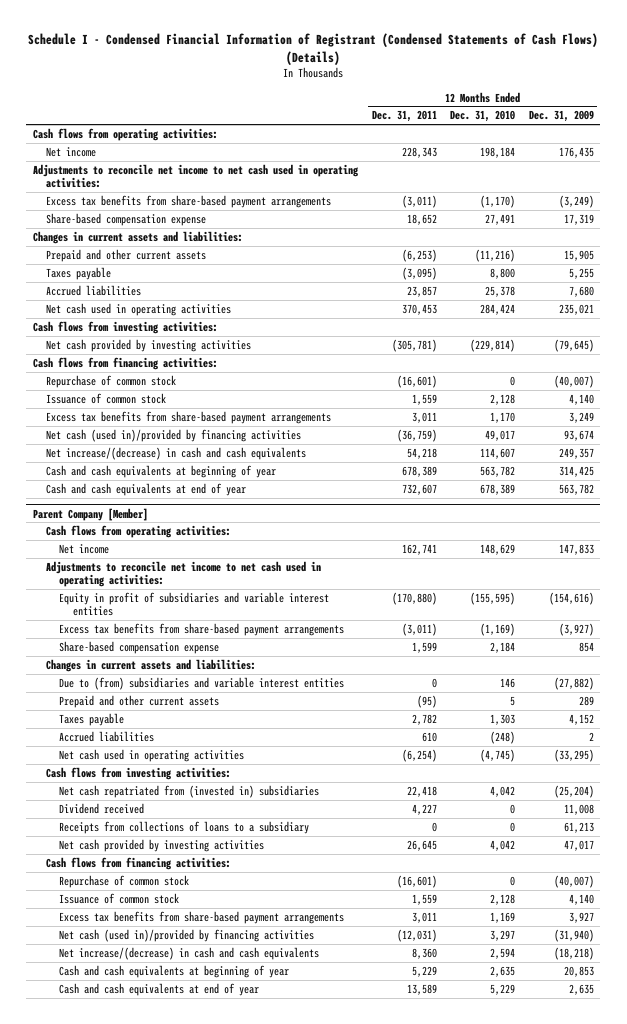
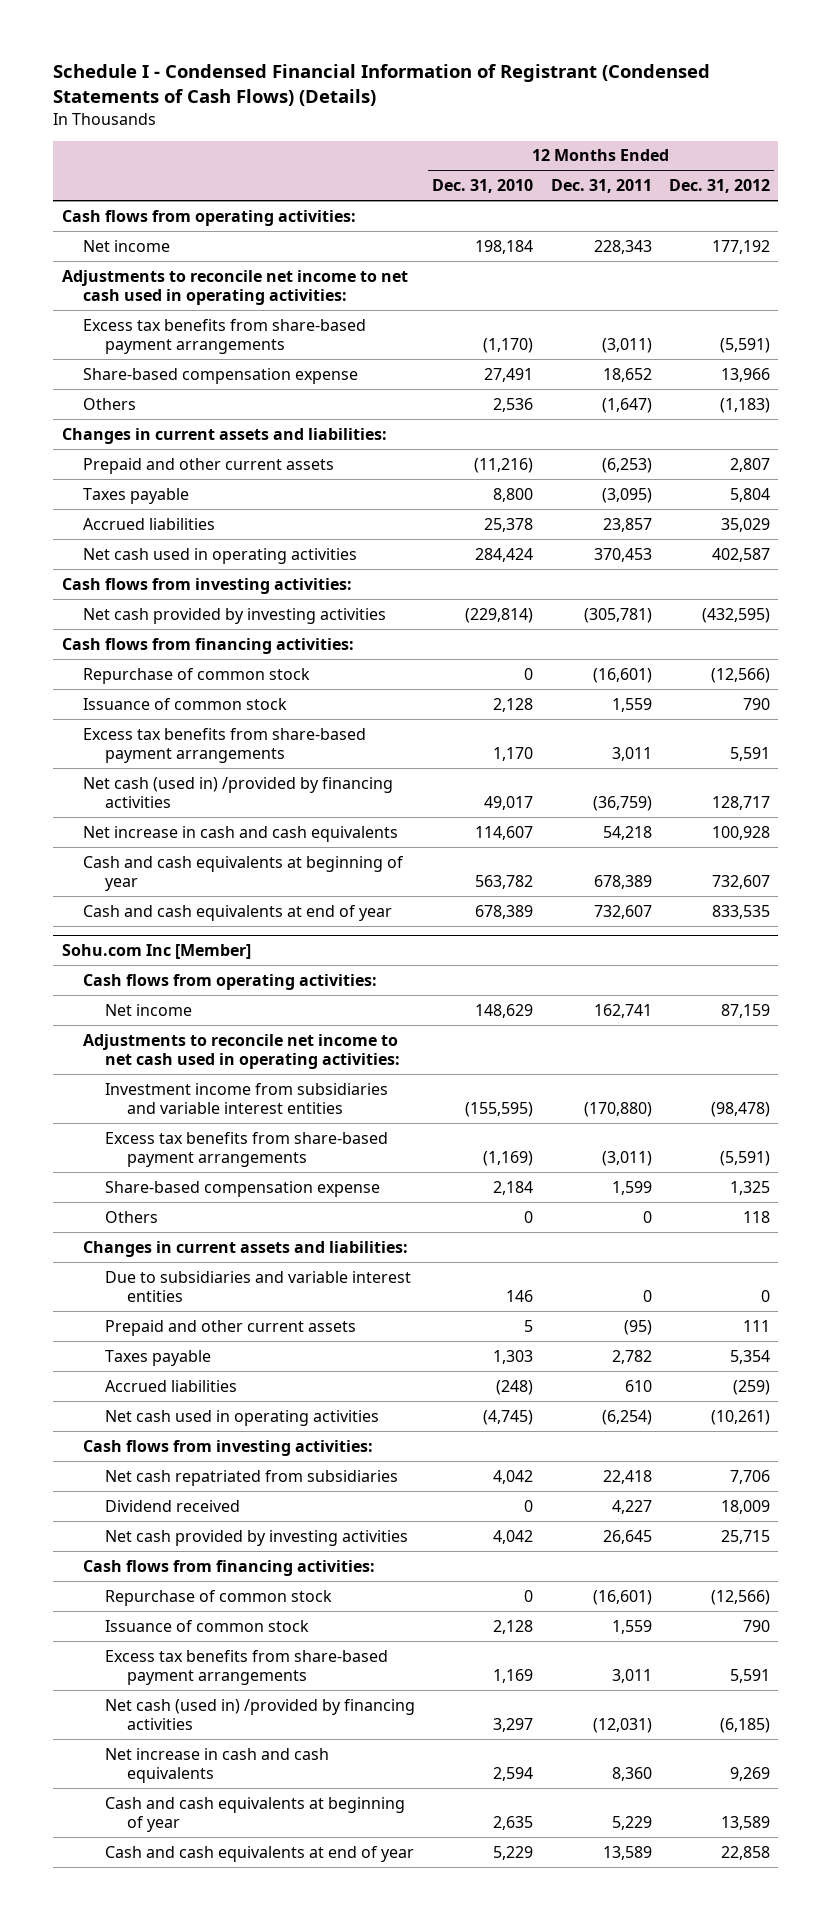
[528,110,594,123] Dec. 31, 2009 -> none
none -> [668,179,770,194] Dec. 31, 2012
none -> [83,397,137,410] Others
[46,428,302,442] Net cash (used in)/provided by financing activities -> [83,776,394,808] Net cash (used in) /provided by financing activities
[46,446,307,460] Net increase/(decrease) in cash and cash equivalents -> [83,825,399,842] Net increase in cash and cash equivalents
[33,507,149,521] Parent Company [Member] -> none
none -> [61,944,251,960] Sohu.com Inc [Member]
[59,591,330,617] Equity in profit of subsidiaries and variable interest entities -> [104,1082,388,1114] Investment income from subsidiaries and variable interest entities
none -> [104,1210,158,1223] Others
[59,676,345,690] Due to (from) subsidiaries and variable interest entities -> [104,1270,411,1302] Due to subsidiaries and variable interest entities
[59,784,320,798] Net cash repatriated from (invested in) subsidiaries -> [104,1469,398,1486] Net cash repatriated from subsidiaries
[59,820,310,834] Receipts from collections of loans to a subsidiary -> none
[59,928,315,942] Net cash (used in)/provided by financing activities -> [104,1698,415,1730] Net cash (used in) /provided by financing activities
[59,946,320,960] Net increase/(decrease) in cash and cash equivalents -> [104,1747,329,1783] Net increase in cash and cash equivalents

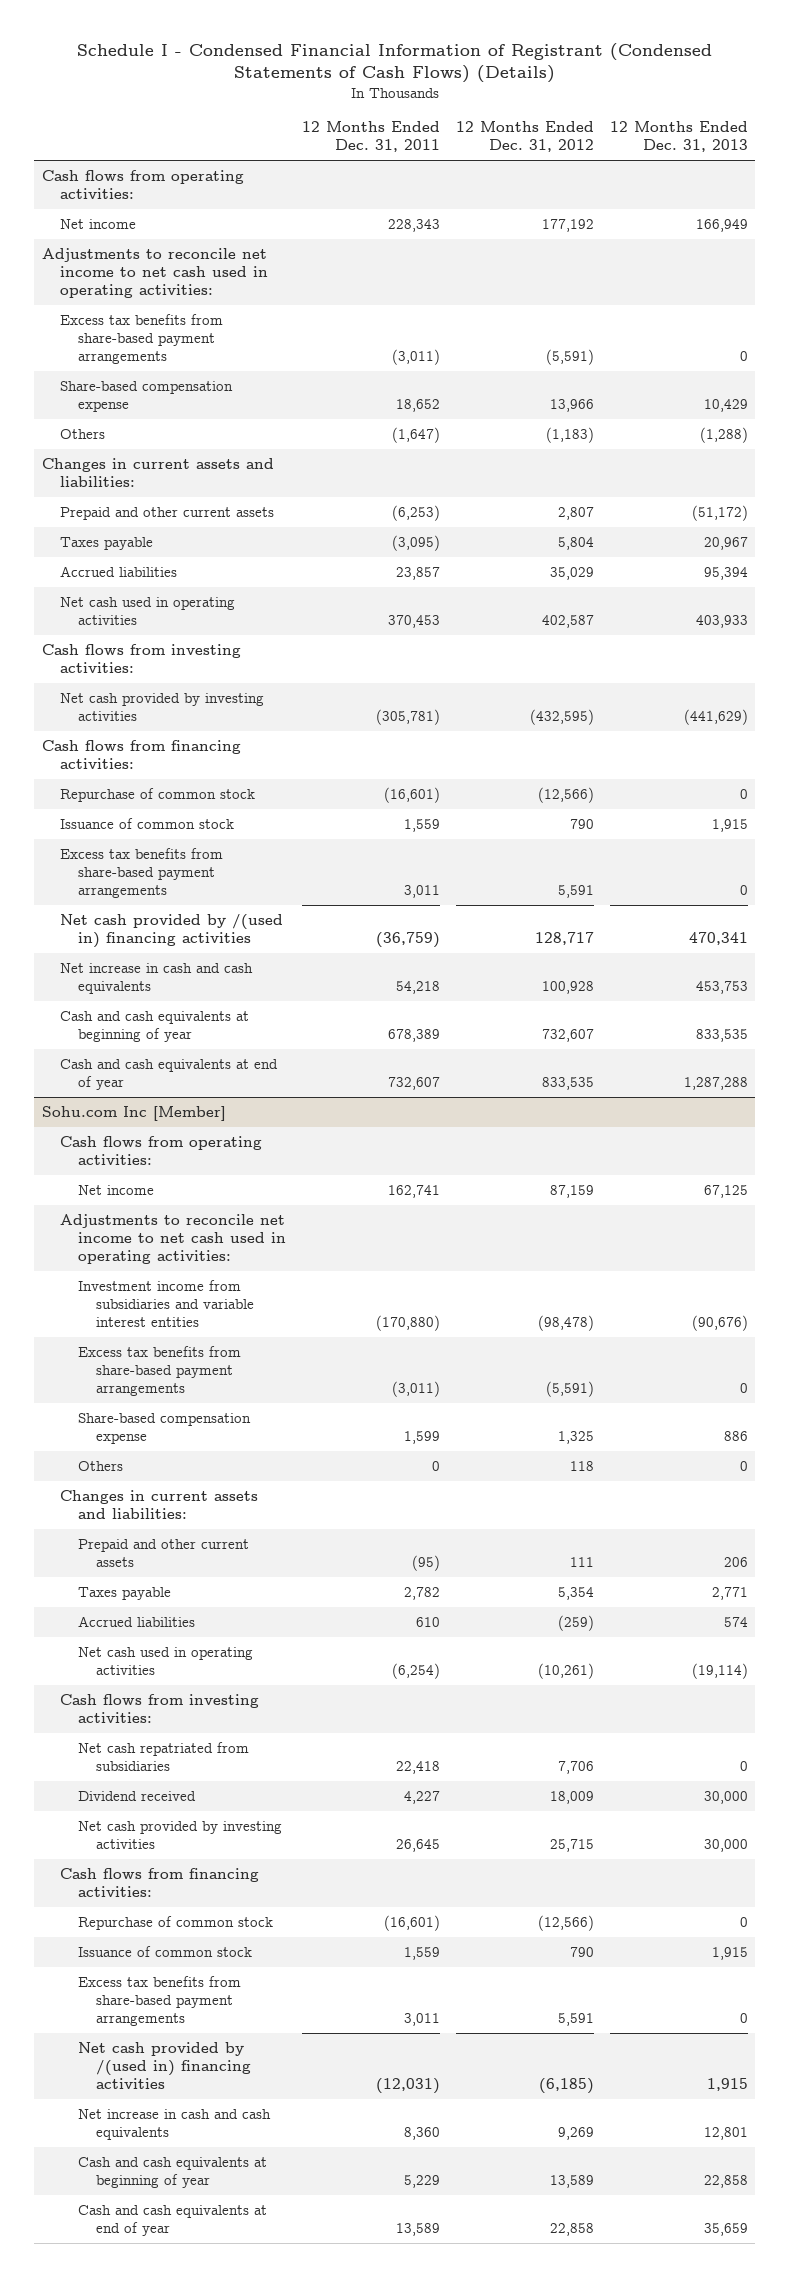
[432,179,534,194] Dec. 31, 2010 -> none
none -> [609,120,748,153] 12 Months Ended Dec. 31, 2013
[83,776,394,808] Net cash (used in) /provided by financing activities -> [60,913,284,949] Net cash provided by /(used in) financing activities
[104,1270,411,1302] Due to subsidiaries and variable interest entities -> none
[104,1698,415,1730] Net cash (used in) /provided by financing activities -> [78,2041,252,2090] Net cash provided by /(used in) financing activities

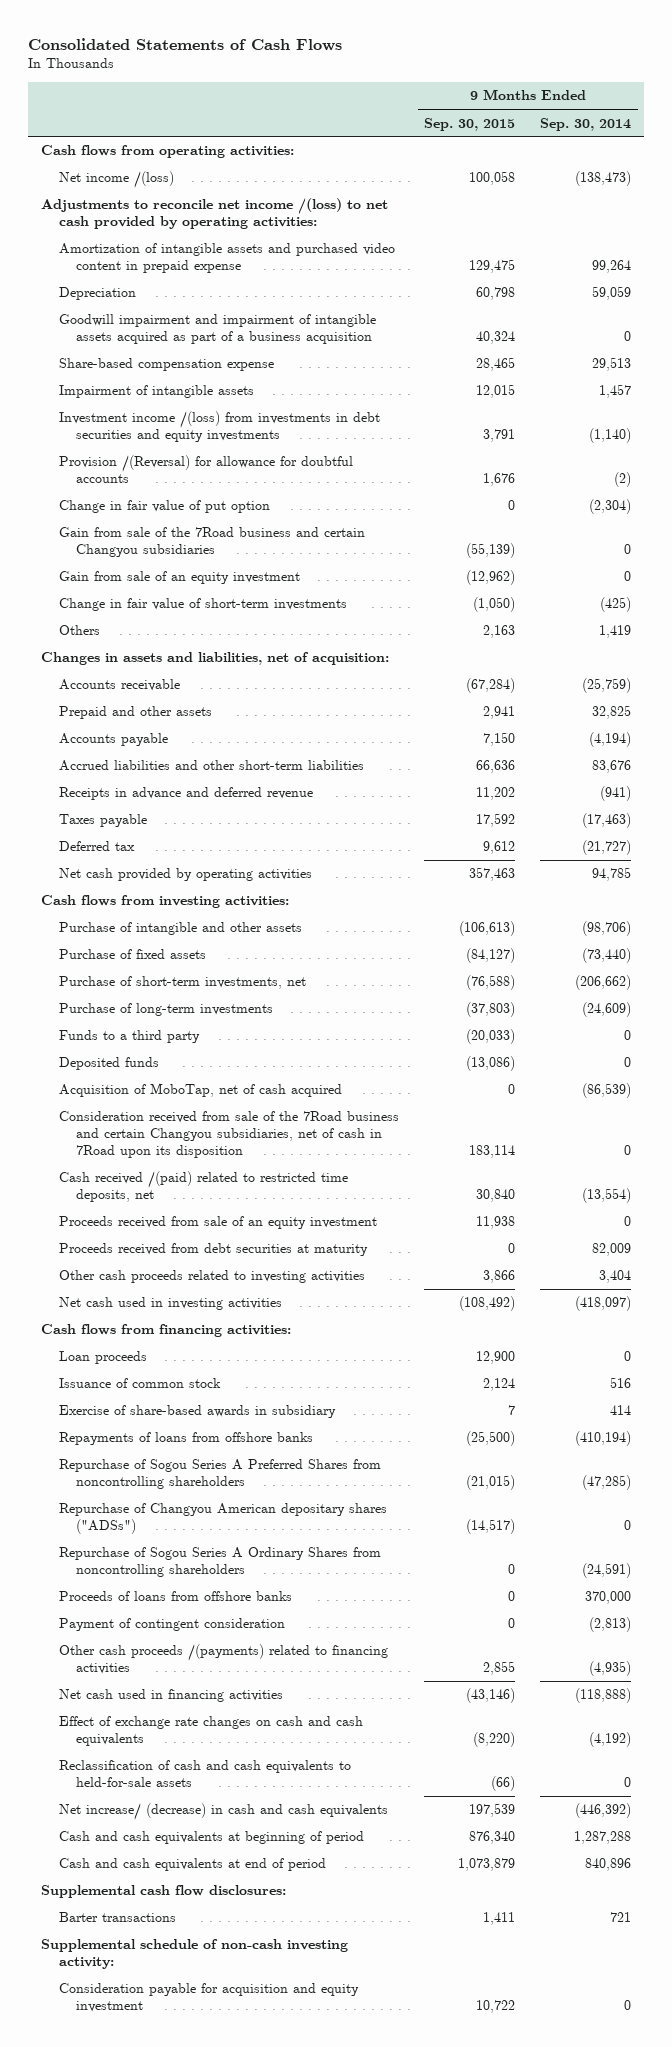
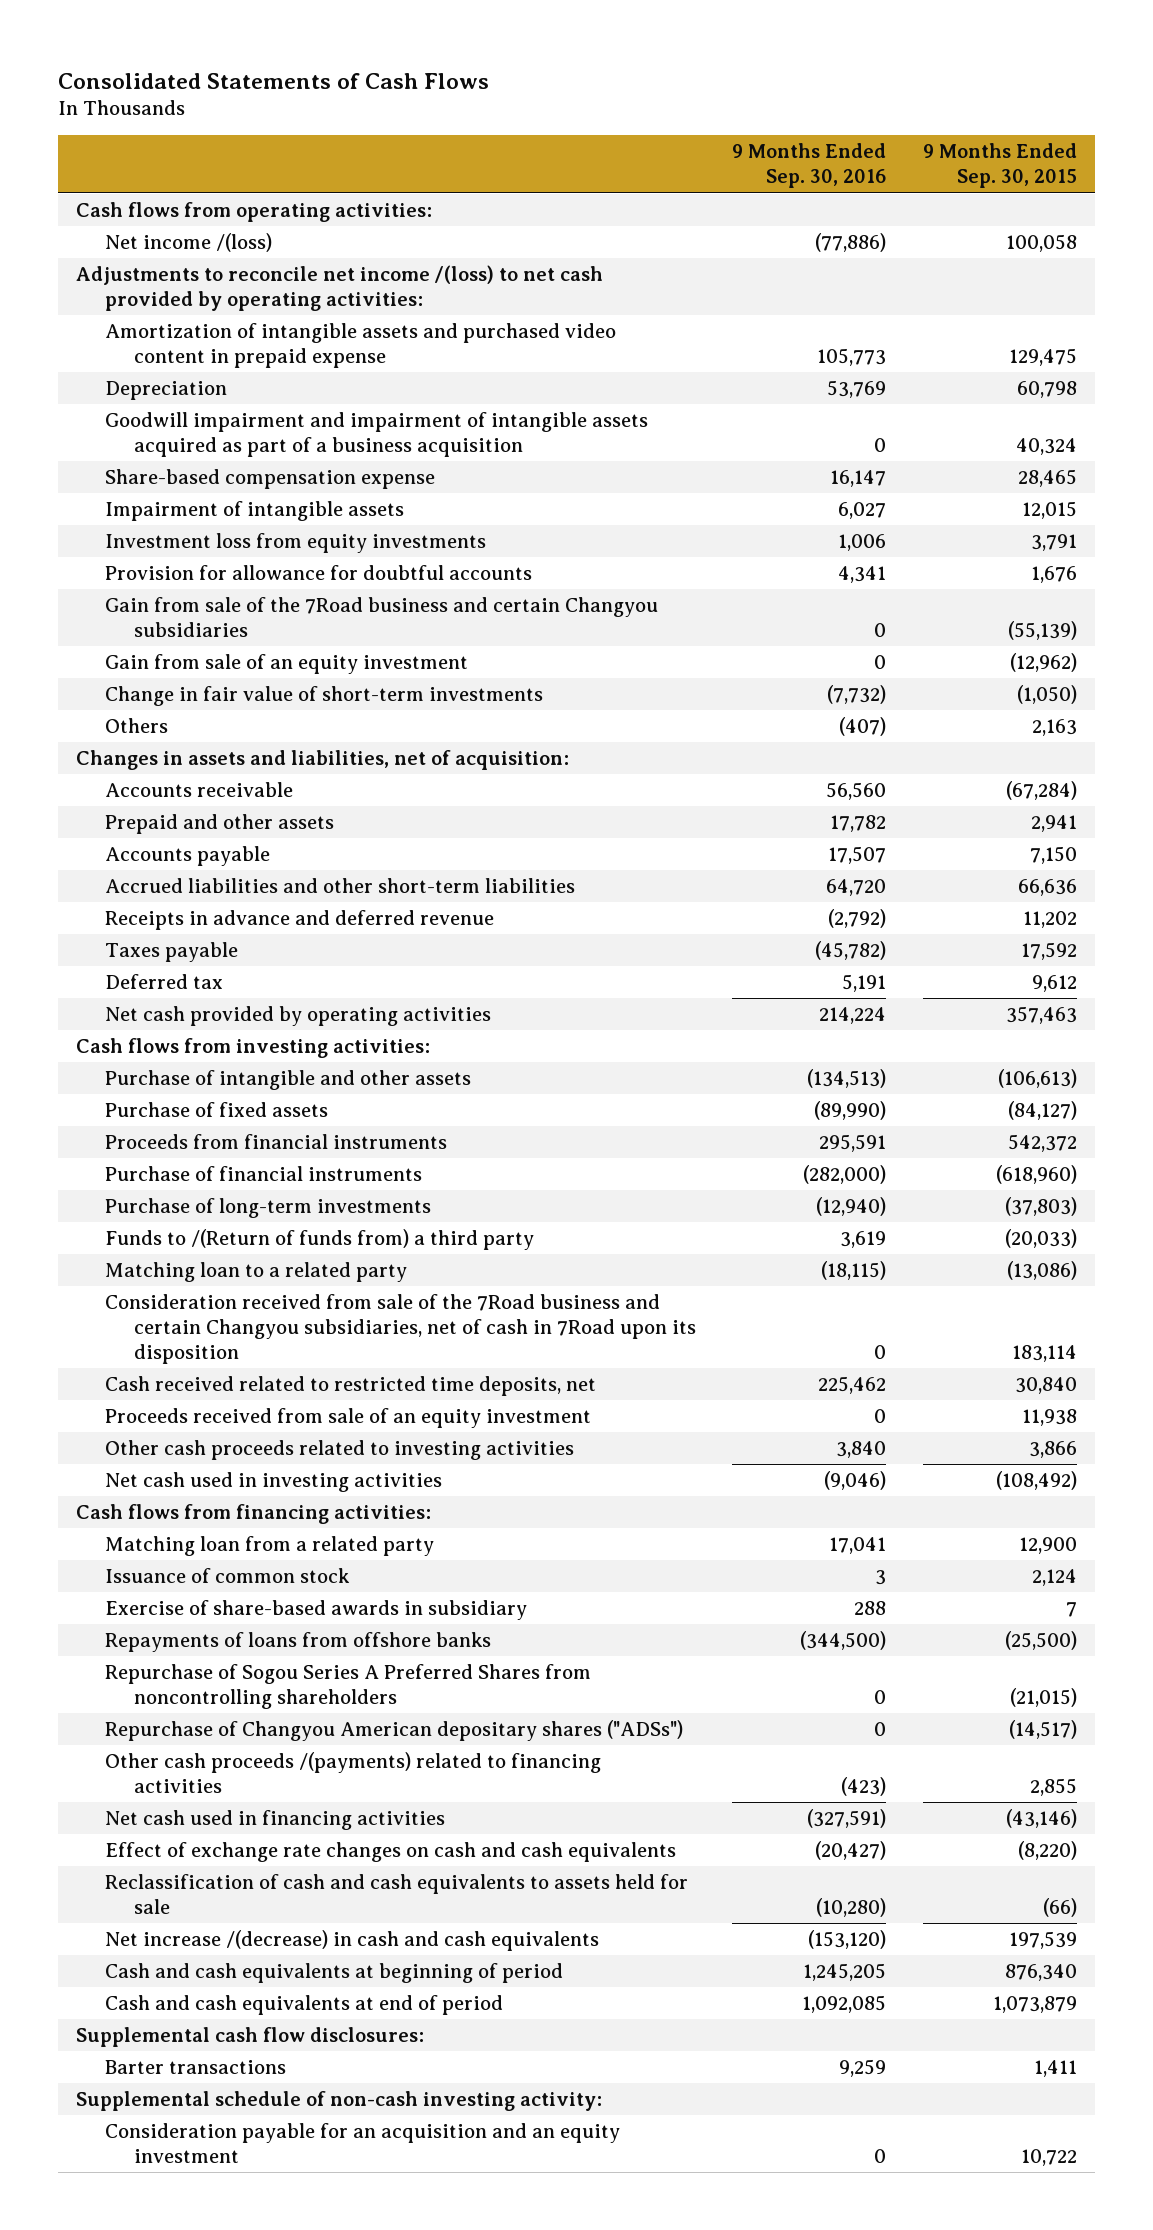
[540,117,632,131] Sep. 30, 2014 -> none
none -> [732,143,887,189] 9 Months Ended Sep. 30, 2016
[58,500,270,514] Change in fair value of put option -> none
[58,411,380,443] Investment income /(loss) from investments in debt securities and equity investments -> [105,532,487,553] Investment loss from equity investments
[58,455,353,484] Provision /(Reversal) for allowance for doubtful accounts -> [105,564,533,580] Provision for allowance for doubtful accounts
[58,976,306,990] Purchase of short-term investments, net -> none
none -> [105,1133,448,1149] Proceeds from financial instruments
none -> [105,1165,423,1181] Purchase of financial instruments
[58,1083,342,1098] Acquisition of MoboTap, net of cash acquired -> none
[58,1030,200,1044] Funds to a third party -> [105,1228,535,1250] Funds to /(Return of funds from) a third party
[58,1057,159,1071] Deposited funds -> [105,1261,408,1282] Matching loan to a related party
[58,1171,348,1203] Cash received /(paid) related to restricted time deposits, net -> [105,1375,597,1396] Cash received related to restricted time deposits, net
[58,1243,368,1257] Proceeds received from debt securities at maturity -> none
[58,1351,147,1365] Loan proceeds -> [105,1535,435,1556] Matching loan from a related party
[58,1547,381,1578] Repurchase of Sogou Series A Ordinary Shares from noncontrolling shareholders -> none
[58,1591,292,1602] Proceeds of loans from offshore banks -> none
[58,1618,285,1632] Payment of contingent consideration -> none
[58,1760,351,1788] Reclassification of cash and cash equivalents to held-for-sale assets -> [105,1873,689,1915] Reclassification of cash and cash equivalents to assets held for sale
[58,1803,388,1821] Net increase/ (decrease) in cash and cash equivalents -> [105,1929,600,1951] Net increase /(decrease) in cash and cash equivalents
[58,1983,359,2013] Consideration payable for acquisition and equity investment -> [105,2122,621,2164] Consideration payable for an acquisition and an equity investment

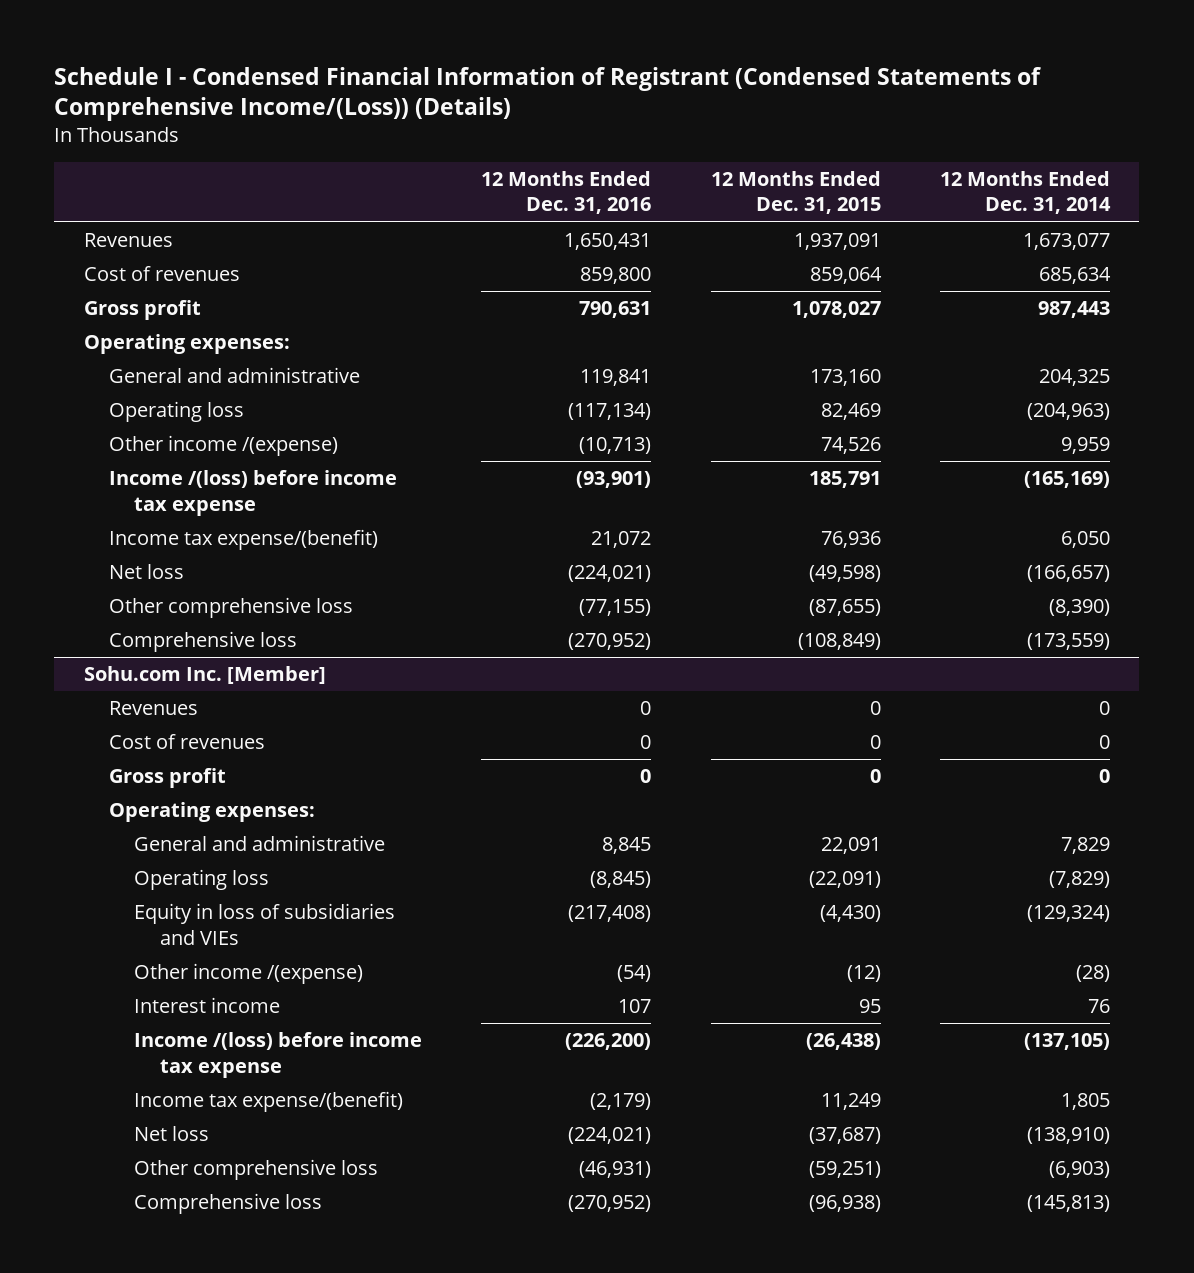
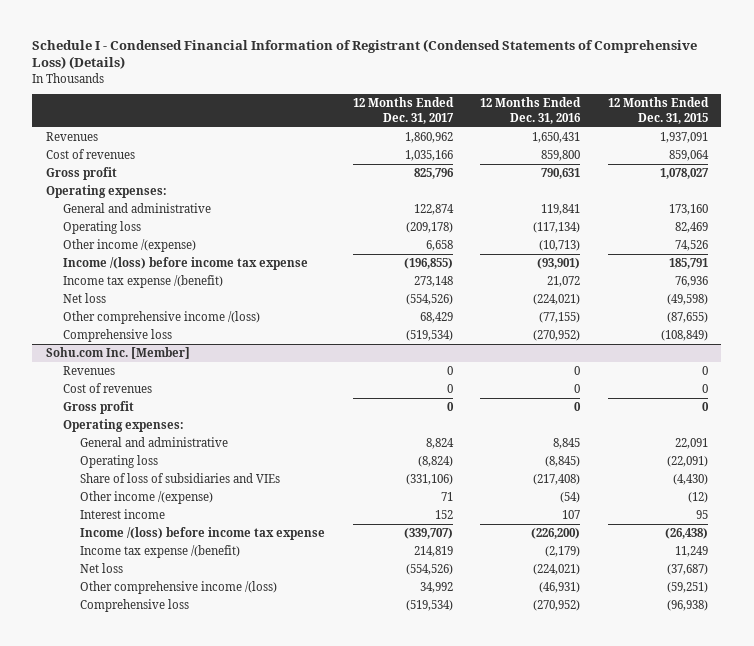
[54,66,1042,122] Schedule I - Condensed Financial Information of Registrant (Condensed Statements of Comprehensive Income/(Loss)) (Details) -> [32,38,698,70] Schedule I - Condensed Financial Information of Registrant (Condensed Statements of Comprehensive Loss) (Details)
[939,171,1111,215] 12 Months Ended Dec. 31, 2014 -> none
none -> [352,97,454,124] 12 Months Ended Dec. 31, 2017
[108,529,378,551] Income tax expense/(benefit) -> [63,275,224,289] Income tax expense /(benefit)
[108,597,353,619] Other comprehensive loss -> [63,311,261,325] Other comprehensive income /(loss)
[134,903,396,945] Equity in loss of subsidiaries and VIEs -> [80,473,281,484] Share of loss of subsidiaries and VIEs
[134,1091,404,1113] Income tax expense/(benefit) -> [80,545,241,559] Income tax expense /(benefit)
[134,1159,379,1181] Other comprehensive loss -> [80,581,278,595] Other comprehensive income /(loss)

